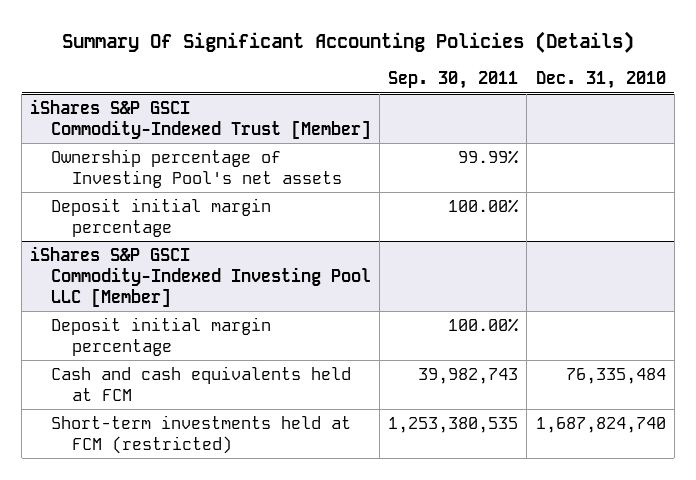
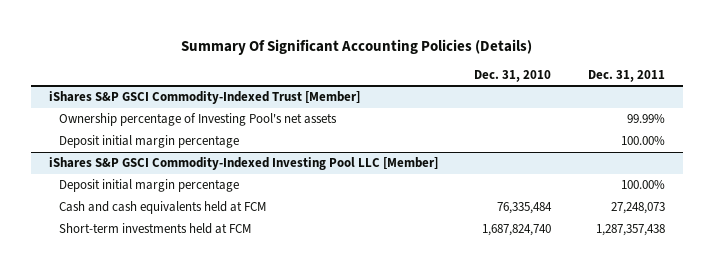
[388,71,519,90] Sep. 30, 2011 -> none
none -> [587,70,665,83] Dec. 31, 2011
[51,414,352,454] Short-term investments held at FCM (restricted) -> [59,223,252,235] Short-term investments held at FCM

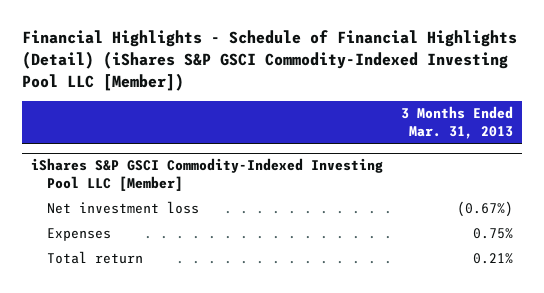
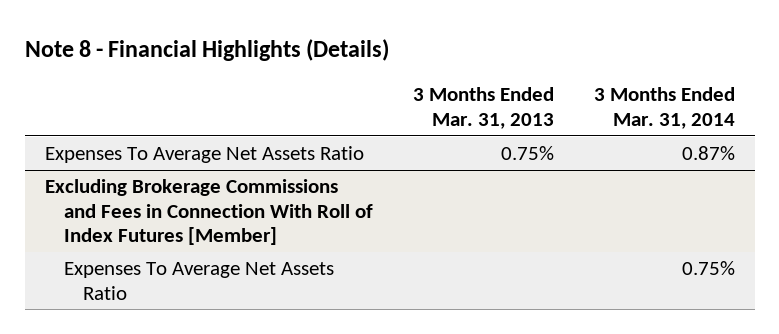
[21,30,517,91] Financial Highlights - Schedule of Financial Highlights (Detail) (iShares S&P GSCI Commodity-Indexed Investing Pool LLC [Member]) -> [24,39,389,62] Note 8 - Financial Highlights (Details)
none -> [593,87,735,129] 3 Months Ended Mar. 31, 2014
[30,158,383,192] iShares S&P GSCI Commodity-Indexed Investing Pool LLC [Member] -> none
[47,201,200,215] Net investment loss -> none
[47,228,112,242] Expenses -> none
[47,251,144,265] Total return -> none
none -> [44,146,364,164] Expenses To Average Net Assets Ratio
none -> [44,179,373,246] Excluding Brokerage Commissions and Fees in Connection With Roll of Index Futures [Member]
none -> [63,262,334,300] Expenses To Average Net Assets Ratio

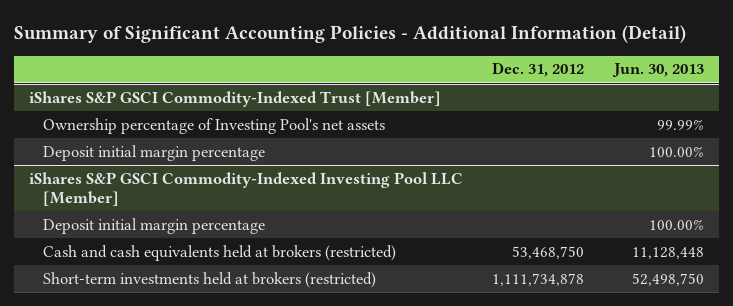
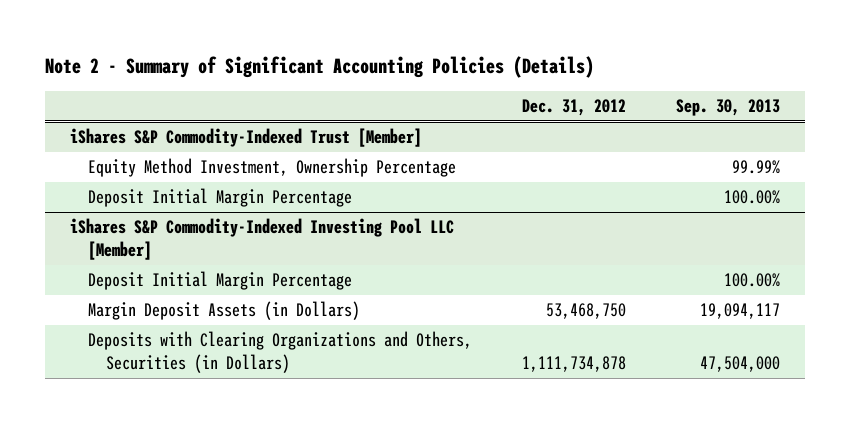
[13,25,686,44] Summary of Significant Accounting Policies - Additional Information (Detail) -> [44,55,594,78] Note 2 - Summary of Significant Accounting Policies (Details)
[611,63,704,78] Jun. 30, 2013 -> none
none -> [675,99,780,117] Sep. 30, 2013
[28,90,441,107] iShares S&P GSCI Commodity-Indexed Trust [Member] -> [69,128,422,148] iShares S&P Commodity-Indexed Trust [Member]
[42,117,385,134] Ownership percentage of Investing Pool's net assets -> [87,158,456,178] Equity Method Investment, Ownership Percentage
[42,144,265,161] Deposit initial margin percentage -> [87,188,352,208] Deposit Initial Margin Percentage
[28,171,463,206] iShares S&P GSCI Commodity-Indexed Investing Pool LLC [Member] -> [69,218,454,261] iShares S&P Commodity-Indexed Investing Pool LLC [Member]
[42,217,265,234] Deposit initial margin percentage -> [87,271,352,291] Deposit Initial Margin Percentage
[42,244,396,261] Cash and cash equivalents held at brokers (restricted) -> [87,301,360,321] Margin Deposit Assets (in Dollars)
[42,271,376,288] Short-term investments held at brokers (restricted) -> [87,331,472,374] Deposits with Clearing Organizations and Others, Securities (in Dollars)

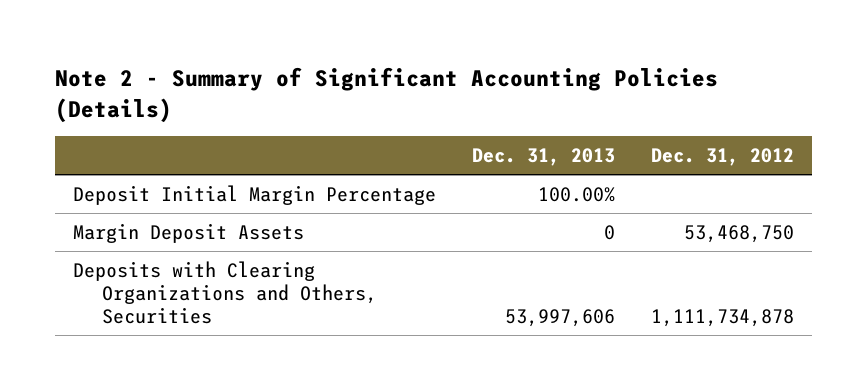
[675,99,780,117] Sep. 30, 2013 -> none
none -> [472,148,616,167] Dec. 31, 2013
[69,128,422,148] iShares S&P Commodity-Indexed Trust [Member] -> none
[87,158,456,178] Equity Method Investment, Ownership Percentage -> none
[87,188,352,208] Deposit Initial Margin Percentage -> none
[69,218,454,261] iShares S&P Commodity-Indexed Investing Pool LLC [Member] -> none
[87,271,352,291] Deposit Initial Margin Percentage -> none
[87,301,360,321] Margin Deposit Assets (in Dollars) -> none
[87,331,472,374] Deposits with Clearing Organizations and Others, Securities (in Dollars) -> none
none -> [73,184,437,205] Deposit Initial Margin Percentage
none -> [73,222,305,243] Margin Deposit Assets
none -> [73,260,378,324] Deposits with Clearing Organizations and Others, Securities

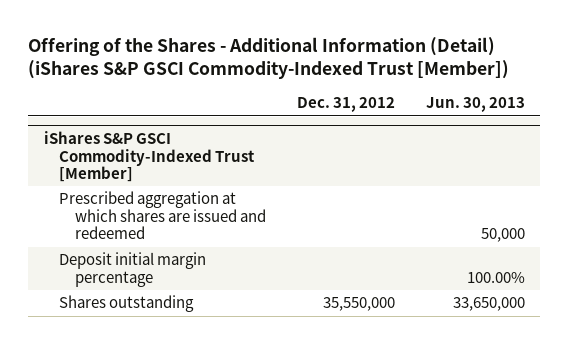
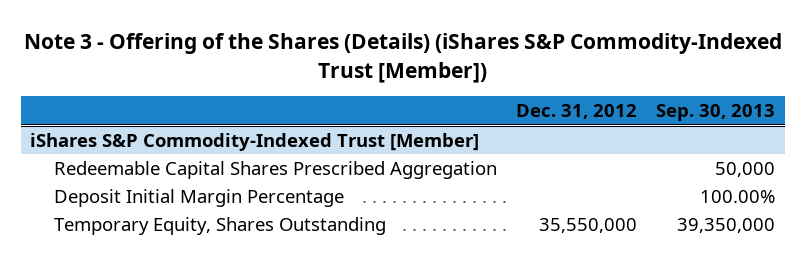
[28,36,510,79] Offering of the Shares - Additional Information (Detail) (iShares S&P GSCI Commodity-Indexed Trust [Member]) -> [23,33,782,83] Note 3 - Offering of the Shares (Details) (iShares S&P Commodity-Indexed Trust [Member])
[425,97,525,113] Jun. 30, 2013 -> none
none -> [656,104,776,122] Sep. 30, 2013
[43,131,256,183] iShares S&P GSCI Commodity-Indexed Trust [Member] -> [30,132,480,151] iShares S&P Commodity-Indexed Trust [Member]
[59,191,266,240] Prescribed aggregation at which shares are issued and redeemed -> [54,160,498,179] Redeemable Capital Shares Prescribed Aggregation
[59,252,207,287] Deposit initial margin percentage -> [54,188,345,207] Deposit Initial Margin Percentage
[59,295,195,313] Shares outstanding -> [54,216,387,235] Temporary Equity, Shares Outstanding

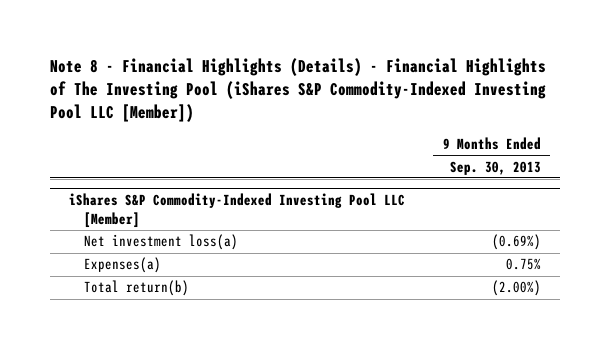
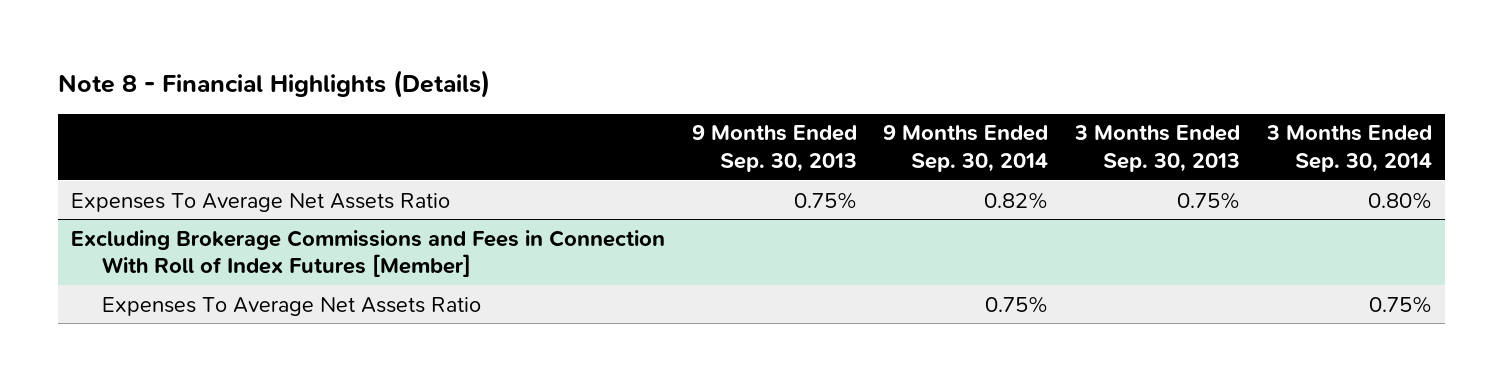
[49,58,546,123] Note 8 - Financial Highlights (Details) - Financial Highlights of The Investing Pool (iShares S&P Commodity-Indexed Investing Pool LLC [Member]) -> [58,69,491,98] Note 8 - Financial Highlights (Details)
none -> [883,125,1049,172] 9 Months Ended Sep. 30, 2014
none -> [1074,125,1241,172] 3 Months Ended Sep. 30, 2013
none -> [1265,125,1432,172] 3 Months Ended Sep. 30, 2014
[68,192,405,228] iShares S&P Commodity-Indexed Investing Pool LLC [Member] -> none
[83,234,238,251] Net investment loss(a) -> none
[83,257,161,274] Expenses(a) -> none
[83,280,189,297] Total return(b) -> none
none -> [71,192,451,212] Expenses To Average Net Assets Ratio
none -> [71,229,666,278] Excluding Brokerage Commissions and Fees in Connection With Roll of Index Futures [Member]
none -> [101,296,481,316] Expenses To Average Net Assets Ratio

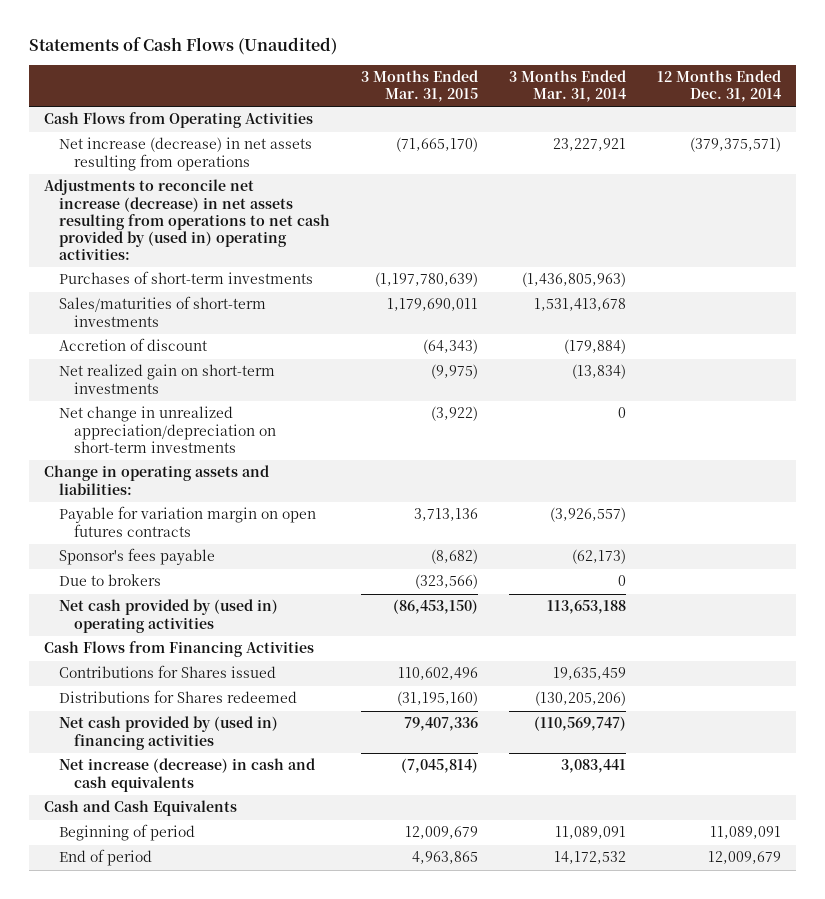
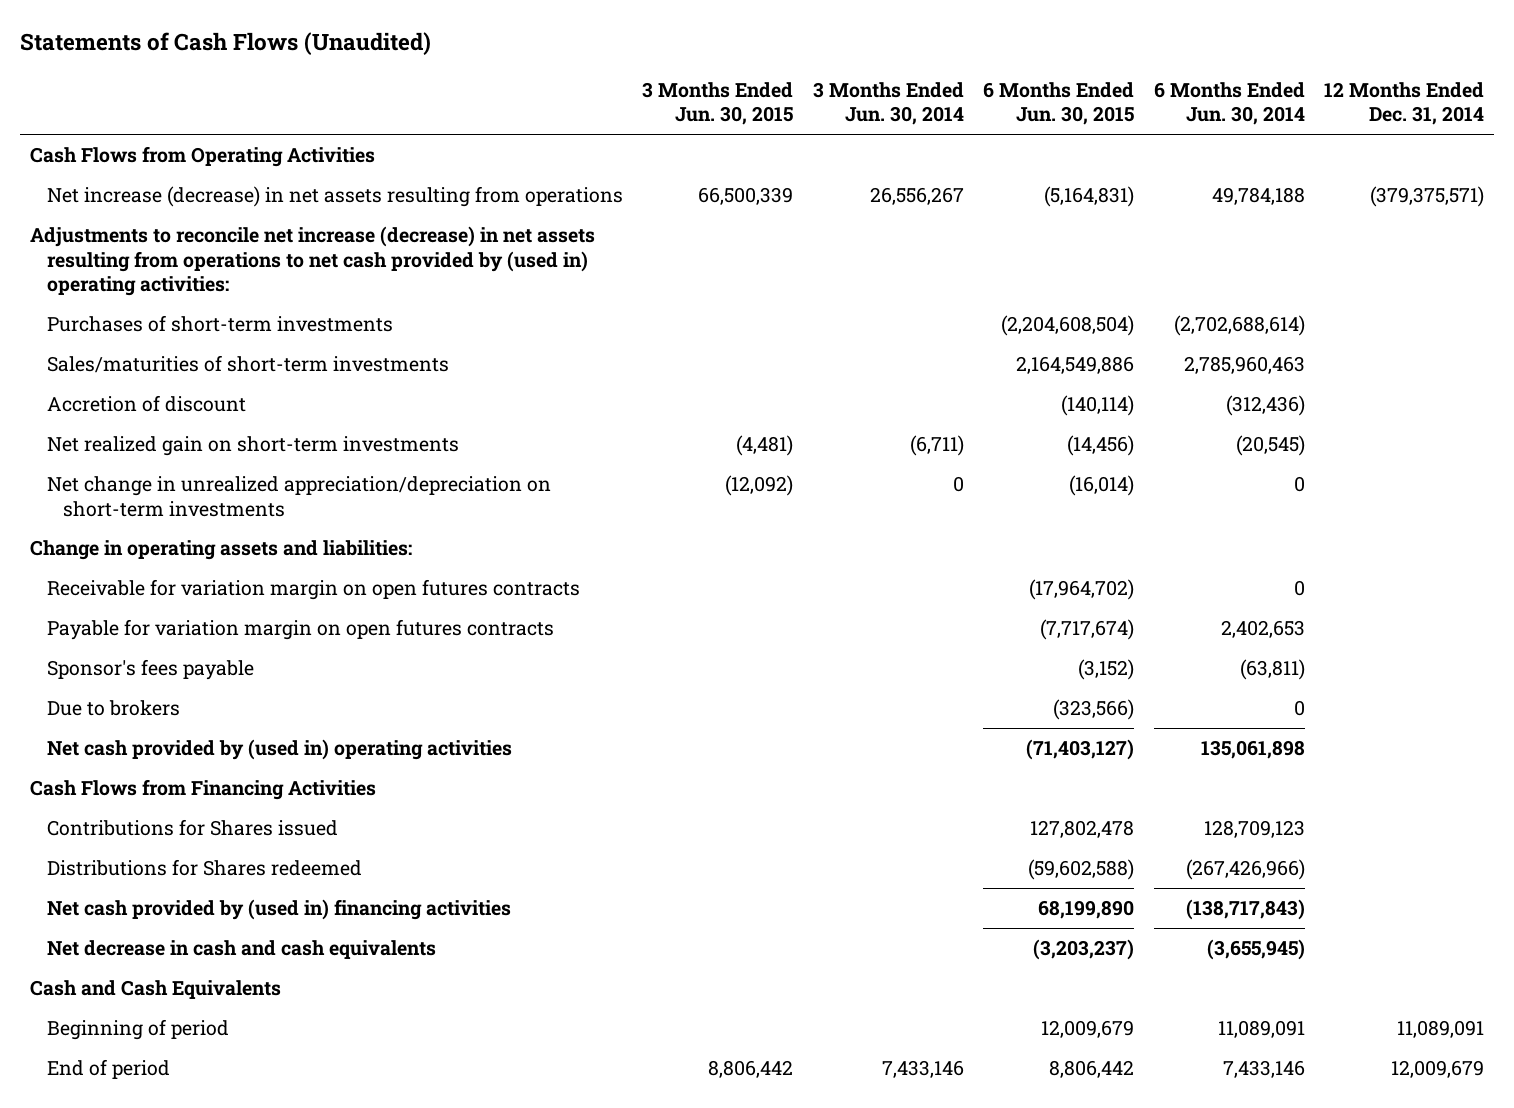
[361,70,479,103] 3 Months Ended Mar. 31, 2015 -> none
[508,70,626,103] 3 Months Ended Mar. 31, 2014 -> none
none -> [642,81,794,126] 3 Months Ended Jun. 30, 2015
none -> [812,81,964,126] 3 Months Ended Jun. 30, 2014
none -> [983,81,1135,126] 6 Months Ended Jun. 30, 2015
none -> [1153,81,1305,126] 6 Months Ended Jun. 30, 2014
none -> [46,578,580,600] Receivable for variation margin on open futures contracts
[59,758,316,792] Net increase (decrease) in cash and cash equivalents -> [46,939,436,959] Net decrease in cash and cash equivalents

